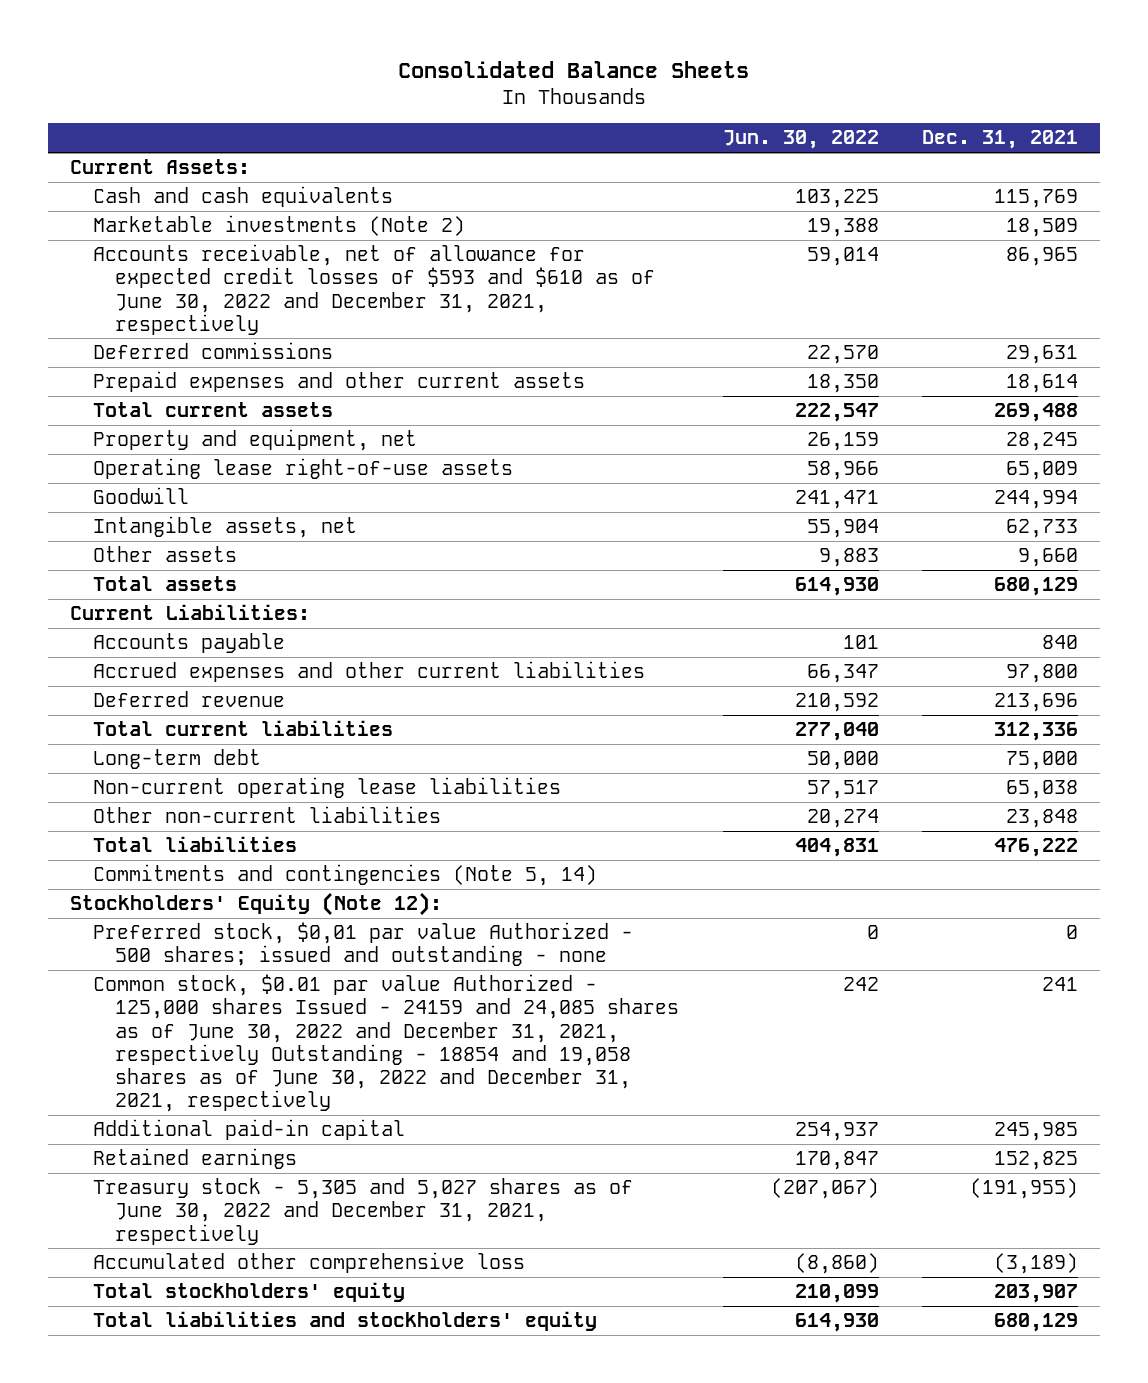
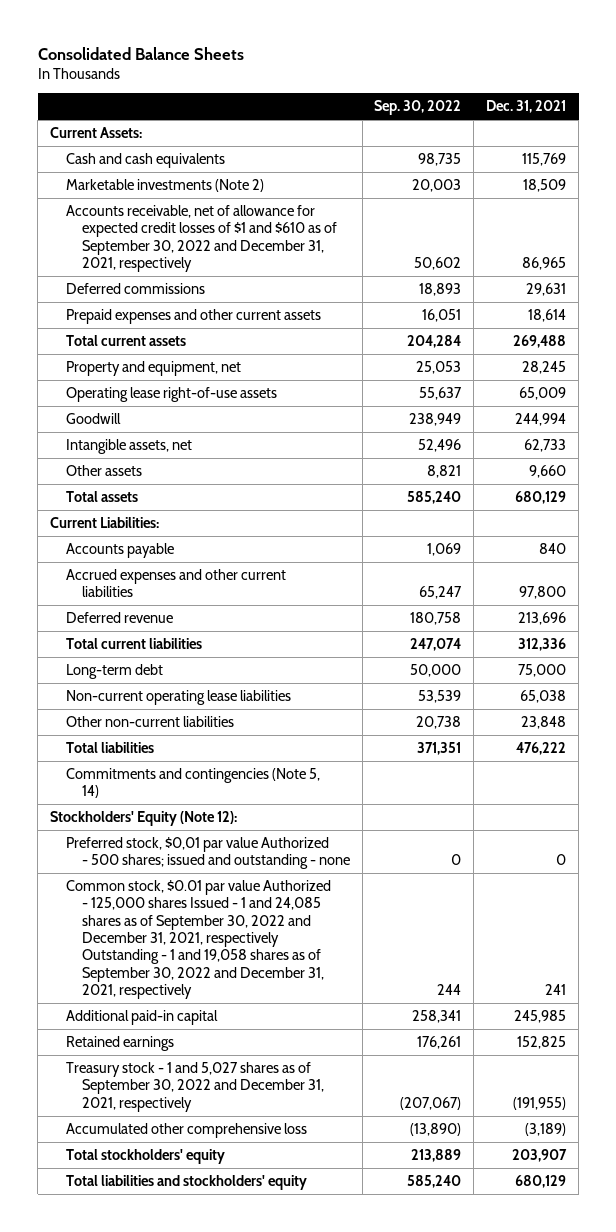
[722,130,879,150] Jun. 30, 2022 -> none
none -> [374,100,462,116] Sep. 30, 2022
[92,244,656,335] Accounts receivable, net of allowance for expected credit losses of $593 and $610 as of June 30, 2022 and December 31, 2021, respectively -> [65,204,337,273] Accounts receivable, net of allowance for expected credit losses of $1 and $610 as of September 30, 2022 and December 31, 2021, respectively
[92,974,680,1113] Common stock, $0.01 par value Authorized - 125,000 shares Issued - 24159 and 24,085 shares as of June 30, 2022 and December 31, 2021, respectively Outstanding - 18854 and 19,058 shares as of June 30, 2022 and December 31, 2021, respectively -> [65,879,331,1000] Common stock, $0.01 par value Authorized - 125,000 shares Issued - 1 and 24,085 shares as of September 30, 2022 and December 31, 2021, respectively Outstanding - 1 and 19,058 shares as of September 30, 2022 and December 31, 2021, respectively
[92,1178,633,1245] Treasury stock - 5,305 and 5,027 shares as of June 30, 2022 and December 31, 2021, respectively -> [65,1061,324,1112] Treasury stock - 1 and 5,027 shares as of September 30, 2022 and December 31, 2021, respectively

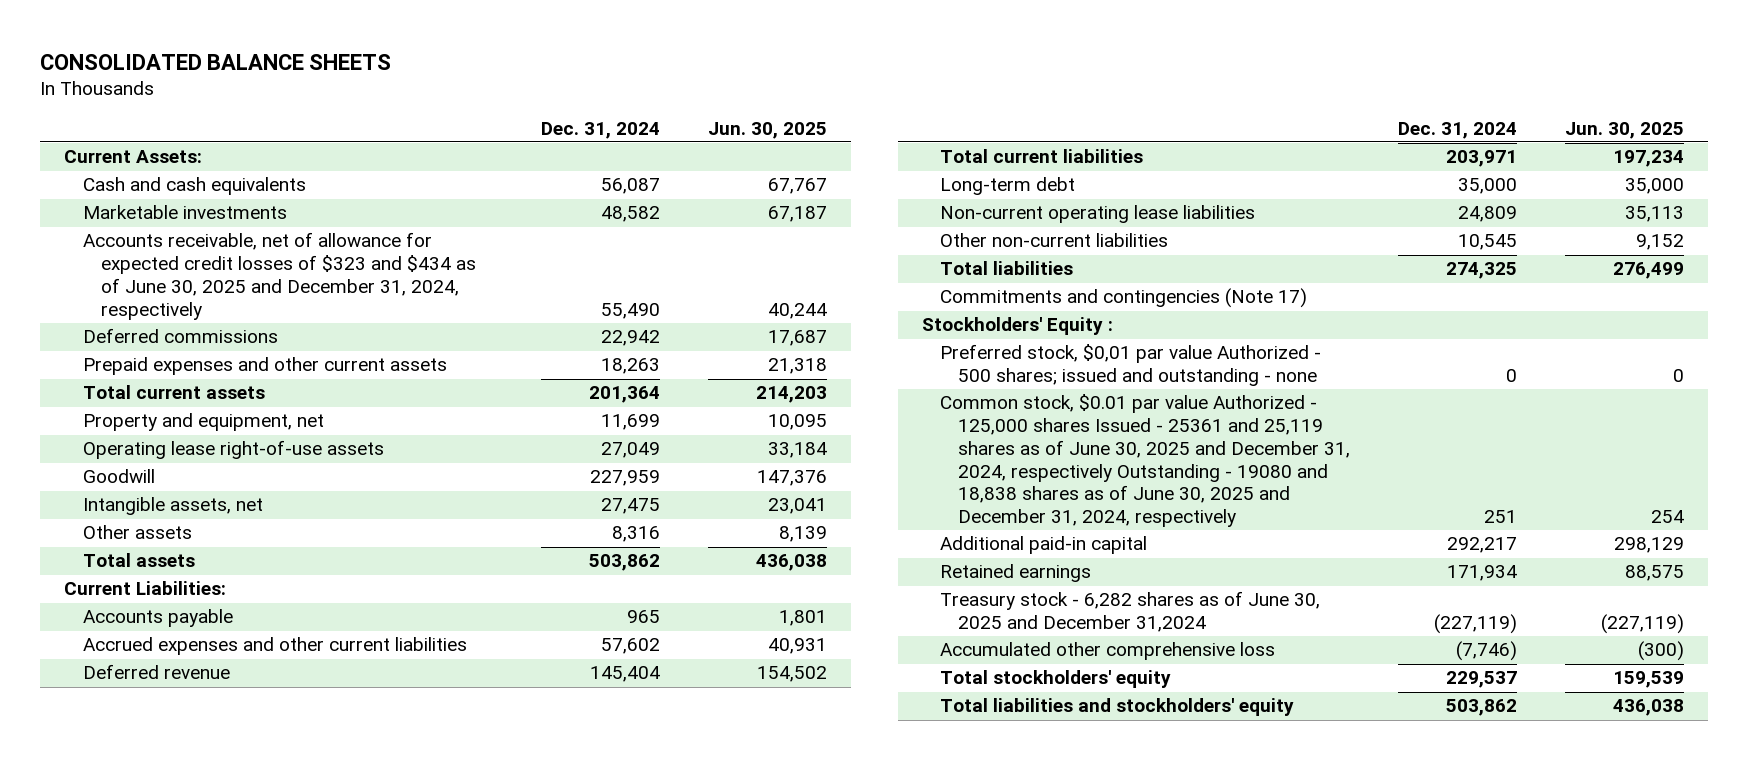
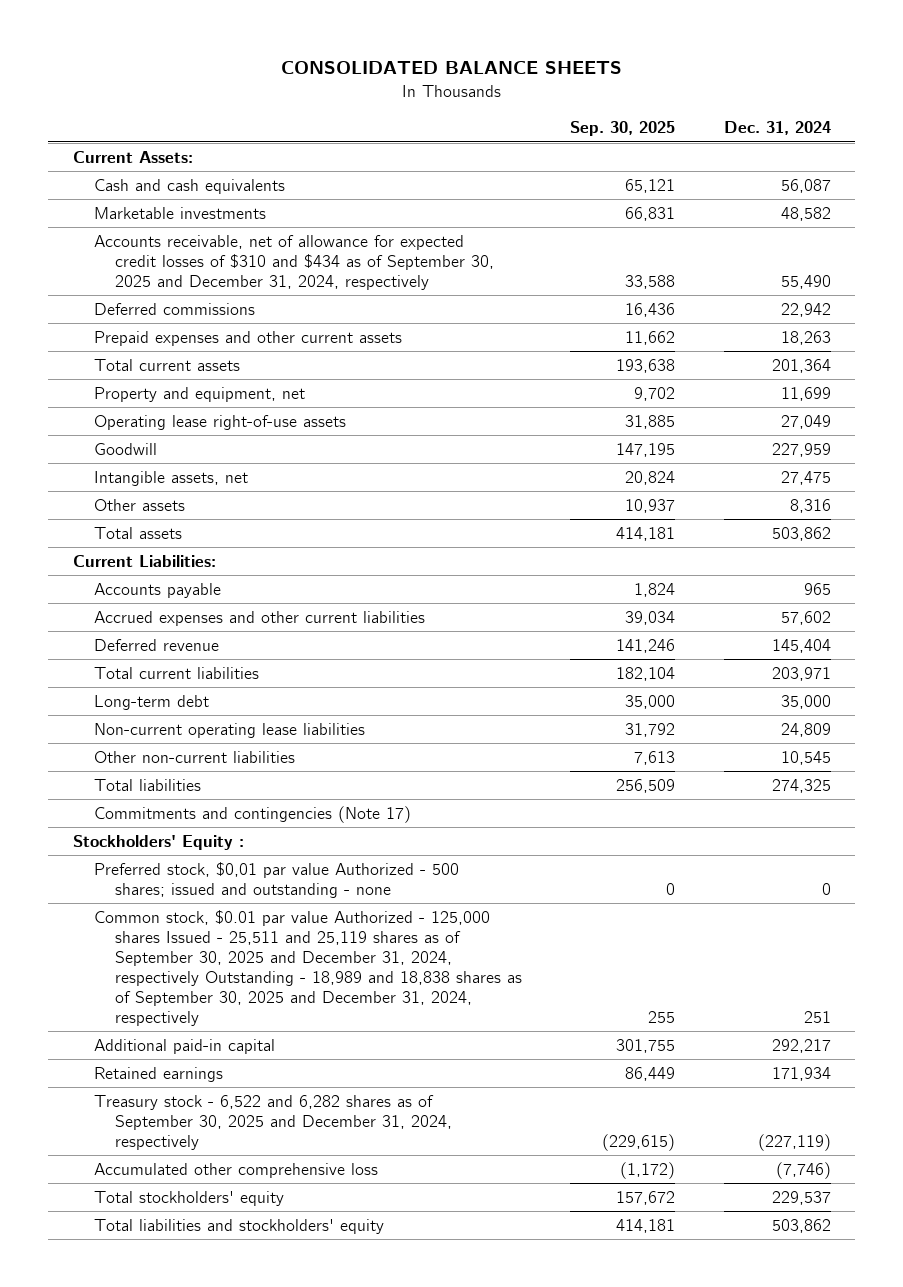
[707,121,827,139] Jun. 30, 2025 -> none
none -> [570,121,676,137] Sep. 30, 2025
[82,232,476,320] Accounts receivable, net of allowance for expected credit losses of $323 and $434 as of June 30, 2025 and December 31, 2024, respectively -> [93,234,494,290] Accounts receivable, net of allowance for expected credit losses of $310 and $434 as of September 30, 2025 and December 31, 2024, respectively
[940,394,1351,528] Common stock, $0.01 par value Authorized - 125,000 shares Issued - 25361 and 25,119 shares as of June 30, 2025 and December 31, 2024, respectively Outstanding - 19080 and 18,838 shares as of June 30, 2025 and December 31, 2024, respectively -> [93,909,522,1026] Common stock, $0.01 par value Authorized - 125,000 shares Issued - 25,511 and 25,119 shares as of September 30, 2025 and December 31, 2024, respectively Outstanding - 18,989 and 18,838 shares as of September 30, 2025 and December 31, 2024, respectively
[940,591,1321,633] Treasury stock - 6,282 shares as of June 30, 2025 and December 31,2024 -> [93,1094,452,1150] Treasury stock - 6,522 and 6,282 shares as of September 30, 2025 and December 31, 2024, respectively

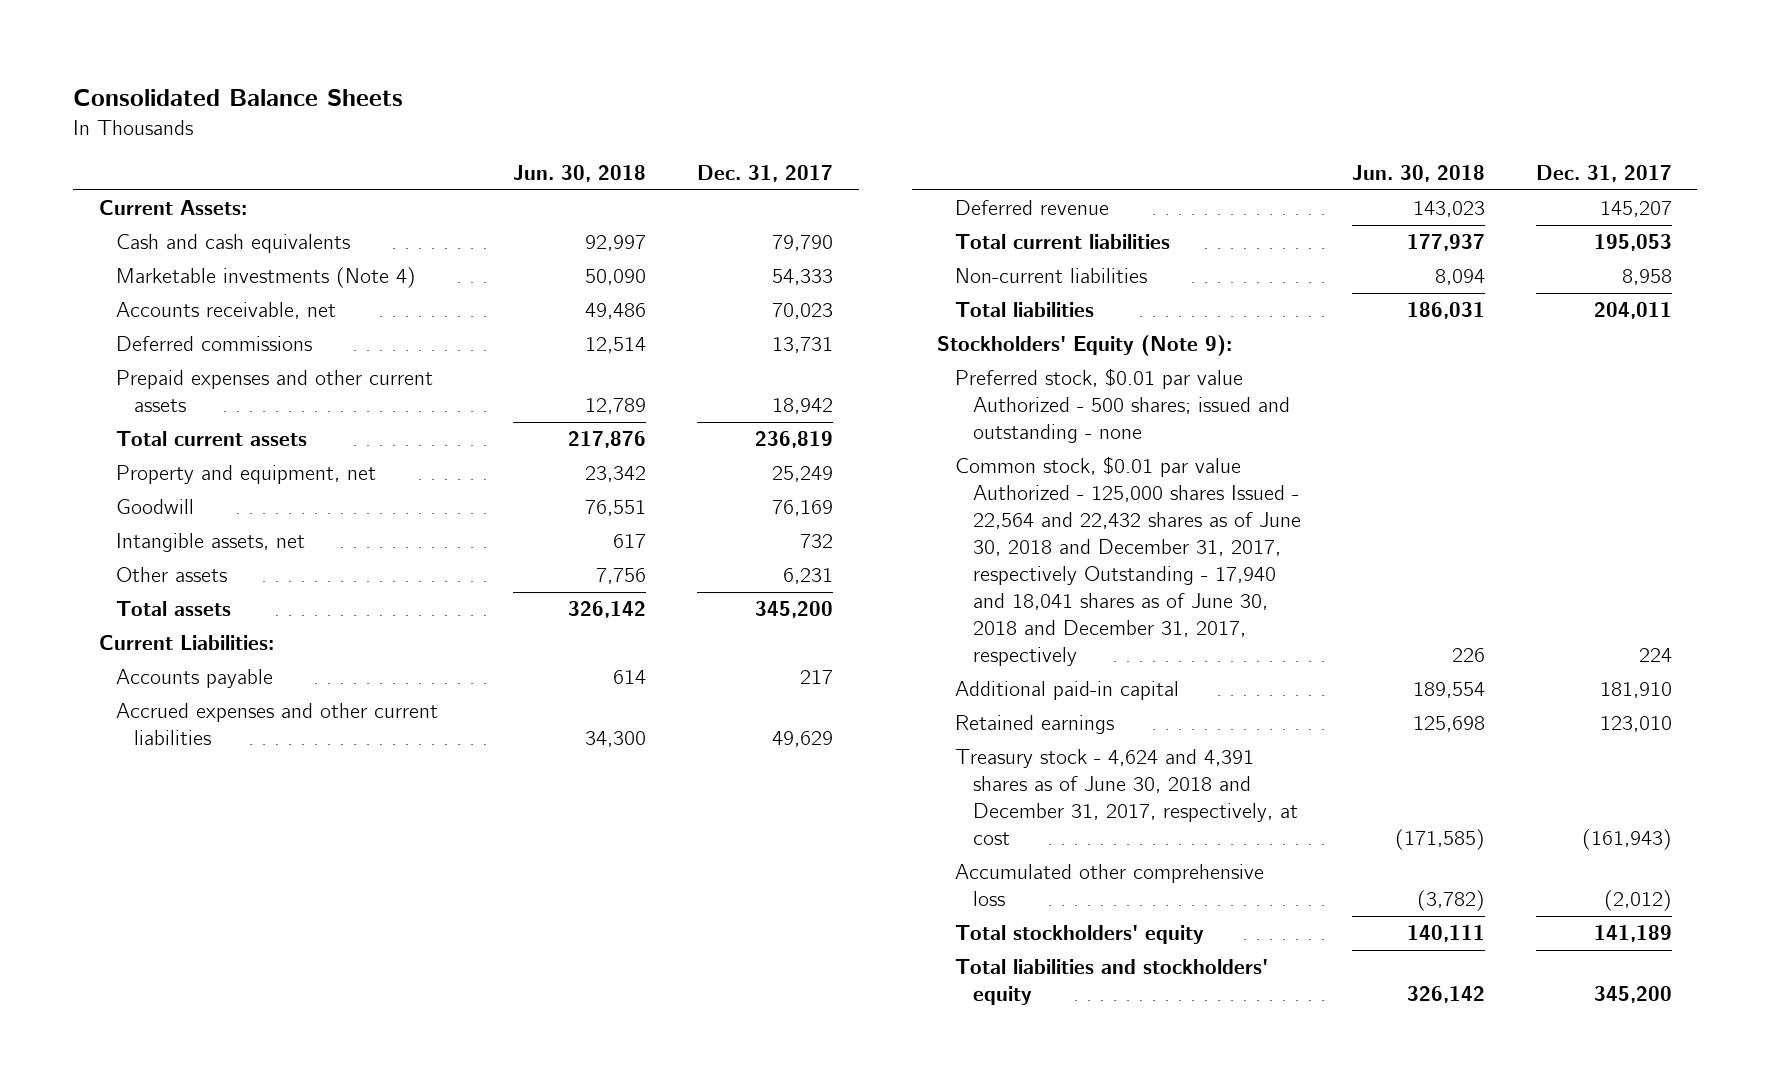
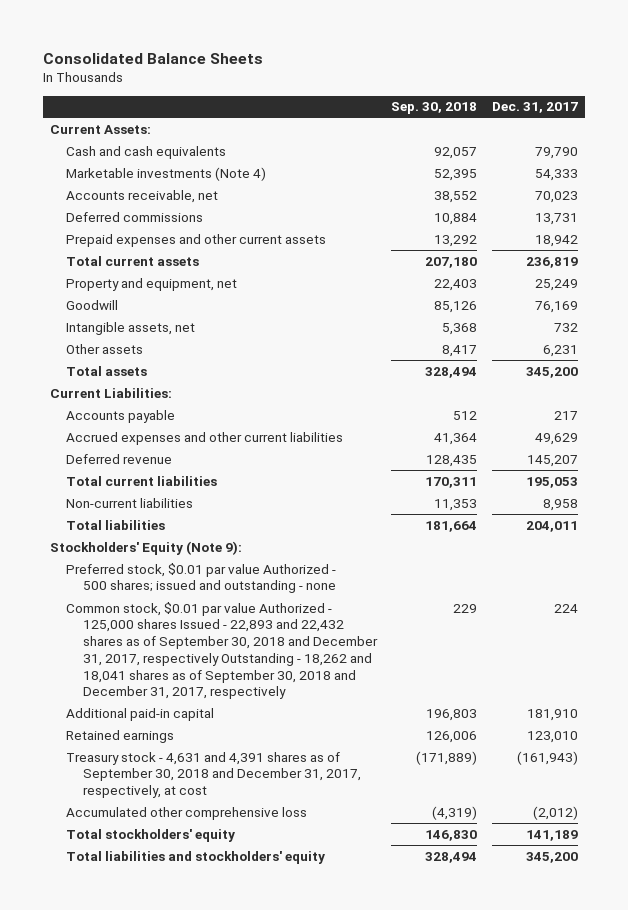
[513,165,647,183] Jun. 30, 2018 -> none
none -> [391,102,478,115] Sep. 30, 2018
[954,456,1301,667] Common stock, $0.01 par value Authorized - 125,000 shares Issued - 22,564 and 22,432 shares as of June 30, 2018 and December 31, 2017, respectively Outstanding - 17,940 and 18,041 shares as of June 30, 2018 and December 31, 2017, respectively -> [66,601,378,700] Common stock, $0.01 par value Authorized - 125,000 shares Issued - 22,893 and 22,432 shares as of September 30, 2018 and December 31, 2017, respectively Outstanding - 18,262 and 18,041 shares as of September 30, 2018 and December 31, 2017, respectively
[954,749,1298,846] Treasury stock - 4,624 and 4,391 shares as of June 30, 2018 and December 31, 2017, respectively, at cost -> [66,751,361,799] Treasury stock - 4,631 and 4,391 shares as of September 30, 2018 and December 31, 2017, respectively, at cost

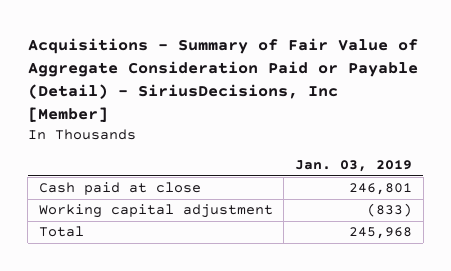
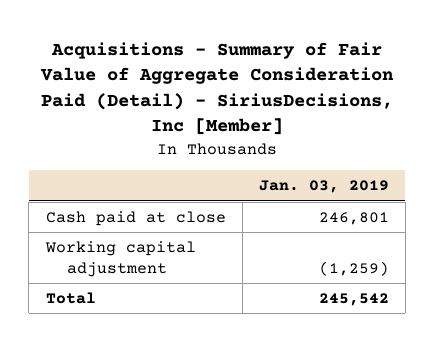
[27,38,418,123] Acquisitions - Summary of Fair Value of Aggregate Consideration Paid or Payable (Detail) - SiriusDecisions, Inc [Member] -> [40,41,395,136] Acquisitions - Summary of Fair Value of Aggregate Consideration Paid (Detail) - SiriusDecisions, Inc [Member]
[367,203,413,218] (833) -> [318,260,389,276] (1,259)
[349,227,413,240] 245,968 -> [318,292,389,306] 245,542

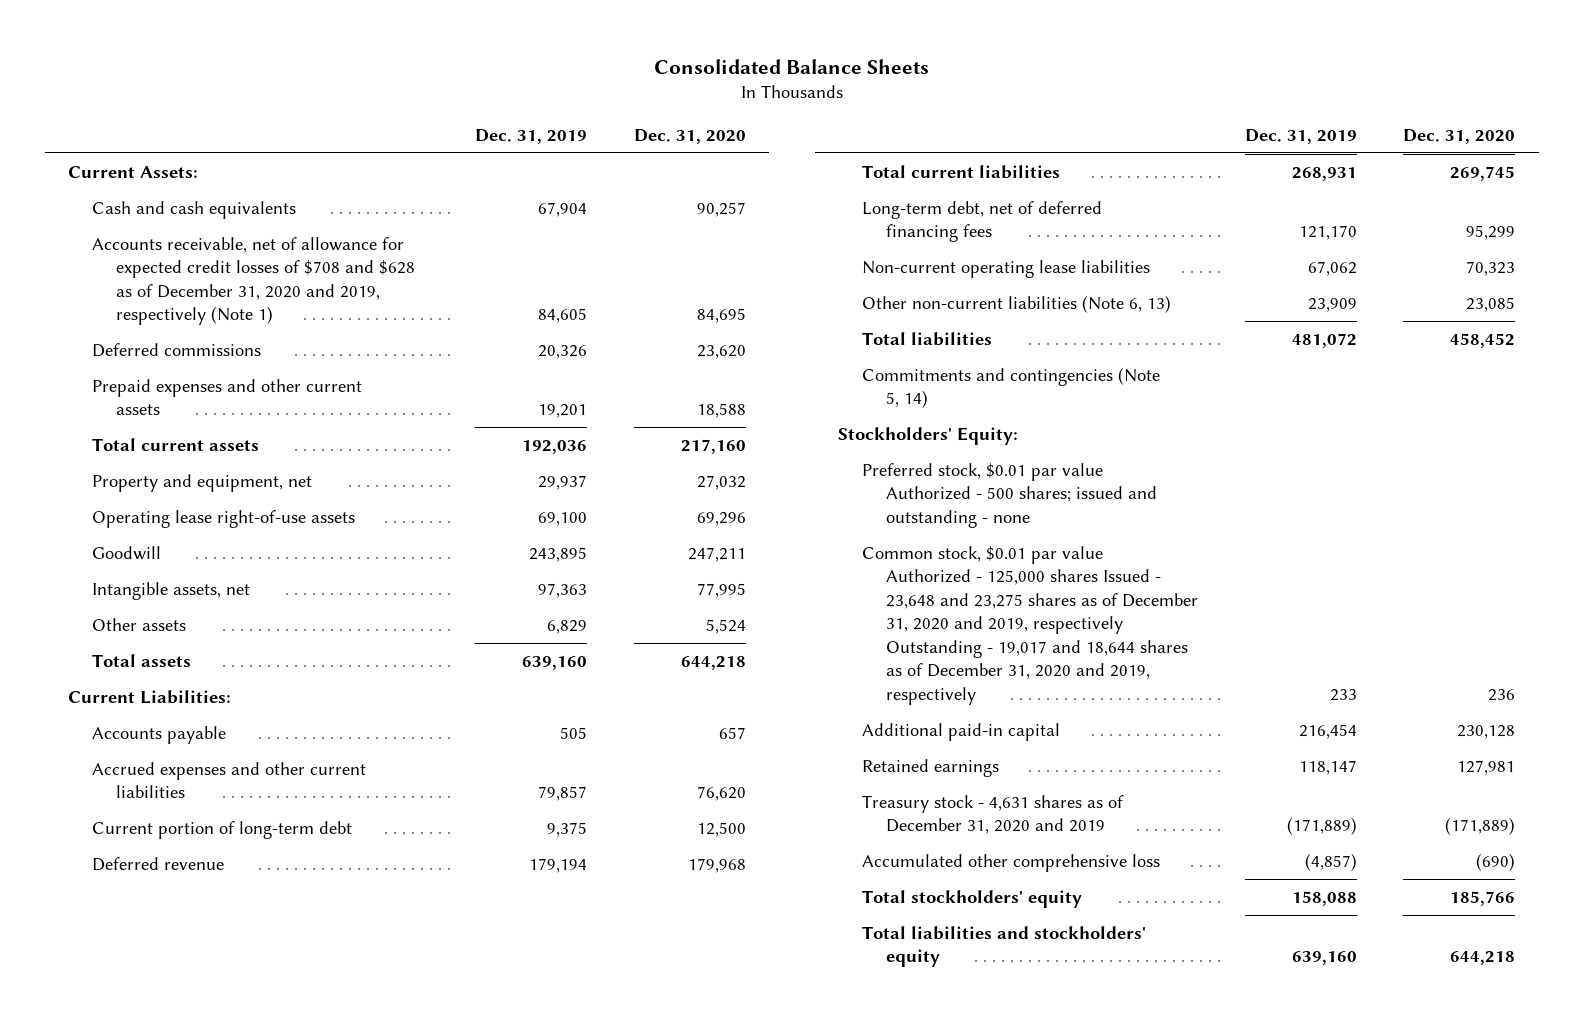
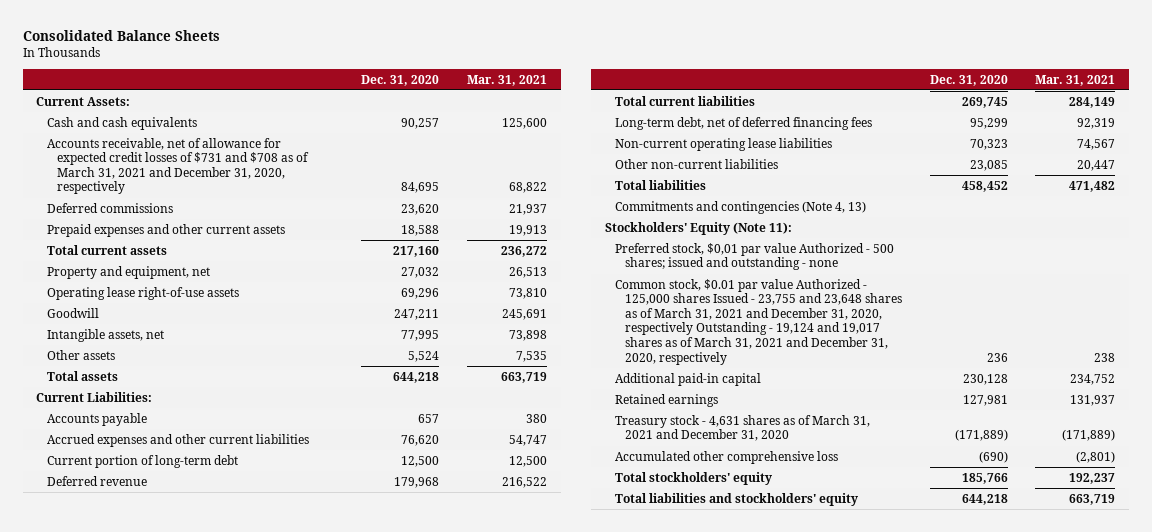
[474,128,587,144] Dec. 31, 2019 -> none
none -> [467,74,548,86] Mar. 31, 2021
[92,236,416,326] Accounts receivable, net of allowance for expected credit losses of $708 and $628 as of December 31, 2020 and 2019, respectively (Note 1) -> [46,137,309,195] Accounts receivable, net of allowance for expected credit losses of $731 and $708 as of March 31, 2021 and December 31, 2020, respectively
[862,294,1172,313] Other non-current liabilities (Note 6, 13) -> [614,158,778,169] Other non-current liabilities
[862,366,1161,409] Commitments and contingencies (Note 5, 14) -> [614,200,866,214] Commitments and contingencies (Note 4, 13)
[838,426,1019,445] Stockholders' Equity: -> [604,221,792,235] Stockholders' Equity (Note 11):
[862,462,1157,528] Preferred stock, $0.01 par value Authorized - 500 shares; issued and outstanding - none -> [614,242,894,271] Preferred stock, $0,01 par value Authorized - 500 shares; issued and outstanding - none
[862,545,1198,705] Common stock, $0.01 par value Authorized - 125,000 shares Issued - 23,648 and 23,275 shares as of December 31, 2020 and 2019, respectively Outstanding - 19,017 and 18,644 shares as of December 31, 2020 and 2019, respectively -> [614,278,902,365] Common stock, $0.01 par value Authorized - 125,000 shares Issued - 23,755 and 23,648 shares as of March 31, 2021 and December 31, 2020, respectively Outstanding - 19,124 and 19,017 shares as of March 31, 2021 and December 31, 2020, respectively
[862,794,1125,835] Treasury stock - 4,631 shares as of December 31, 2020 and 2019 -> [614,414,870,442] Treasury stock - 4,631 shares as of March 31, 2021 and December 31, 2020

